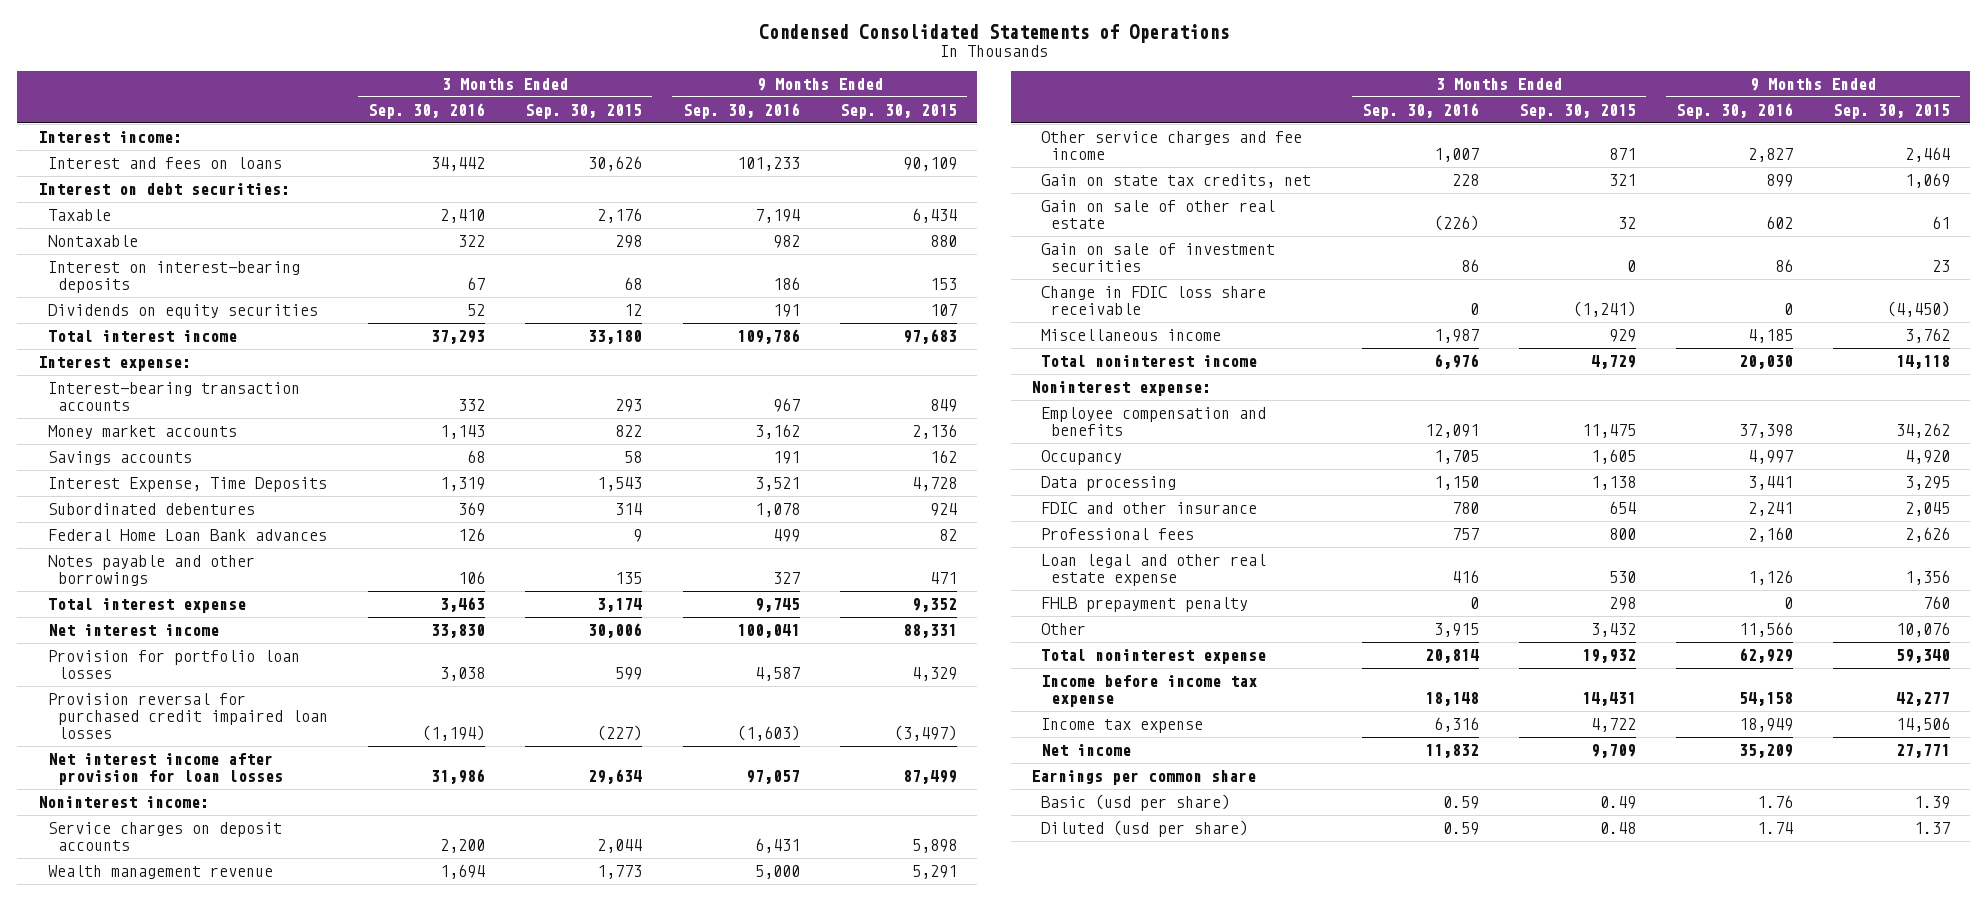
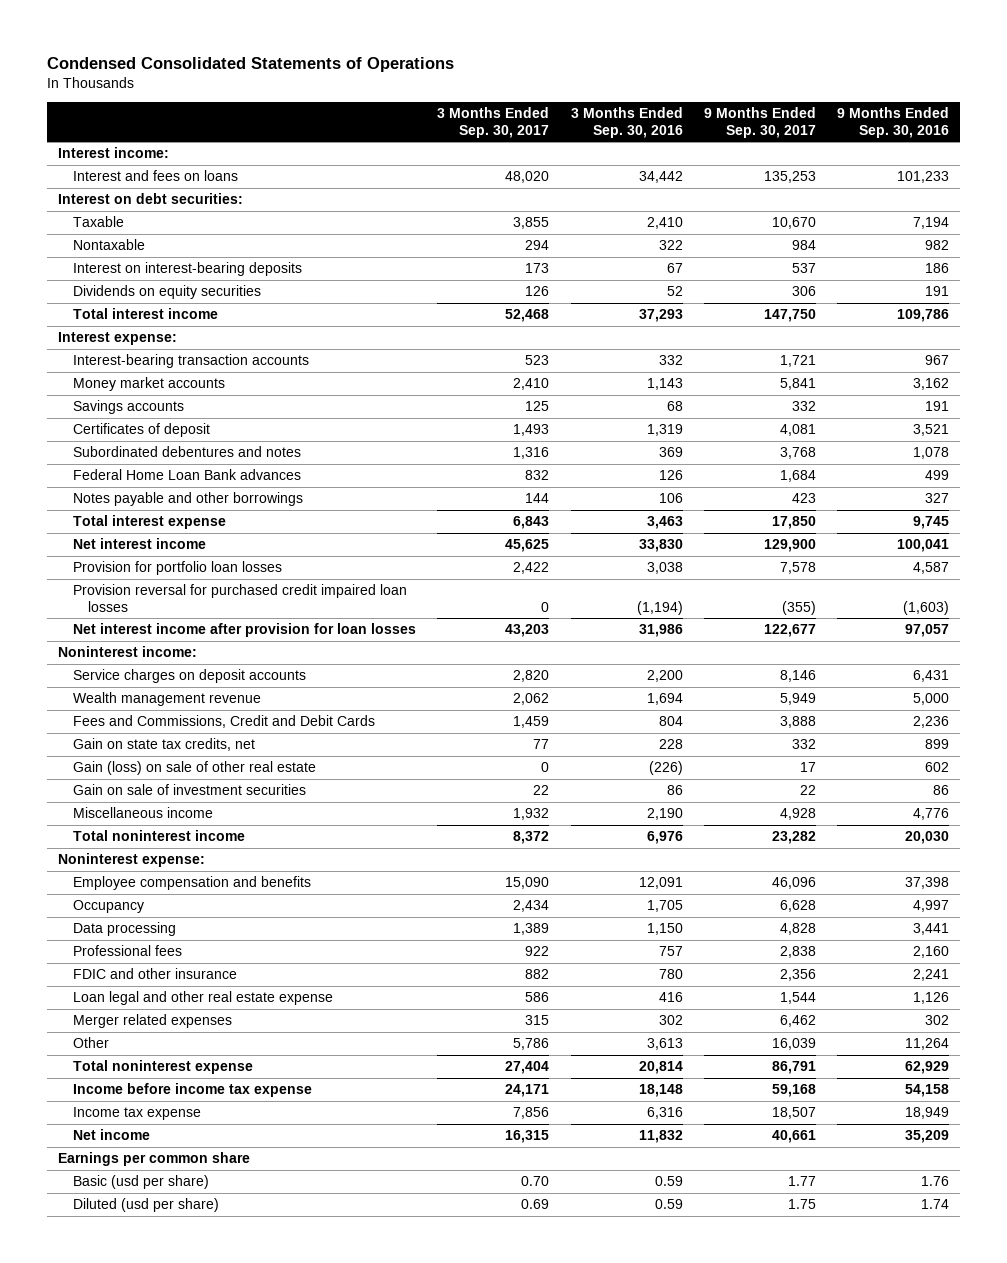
[525,103,643,119] Sep. 30, 2015 -> none
[839,103,957,119] Sep. 30, 2015 -> none
none -> [437,107,550,138] 3 Months Ended Sep. 30, 2017
none -> [703,107,816,138] 9 Months Ended Sep. 30, 2017
[47,477,327,493] Interest Expense, Time Deposits -> [72,423,210,438] Certificates of deposit
[47,503,255,516] Subordinated debentures -> [72,446,301,458] Subordinated debentures and notes
[1041,131,1303,161] Other service charges and fee income -> none
none -> [72,715,375,729] Fees and Commissions, Credit and Debit Cards
[1041,200,1276,230] Gain on sale of other real estate -> [72,761,316,776] Gain (loss) on sale of other real estate
[1041,286,1267,316] Change in FDIC loss share receivable -> none
[1433,329,1479,344] 1,987 -> [646,808,683,821] 2,190
[1748,329,1794,344] 4,185 -> [913,808,950,821] 4,776
[1041,502,1258,515] FDIC and other insurance -> [72,968,237,980] FDIC and other insurance
[1041,597,1249,613] FHLB prepayment penalty -> none
none -> [72,1014,232,1029] Merger related expenses
[1433,623,1479,638] 3,915 -> [646,1038,683,1051] 3,613
[1739,622,1794,638] 11,566 -> [905,1038,950,1051] 11,264

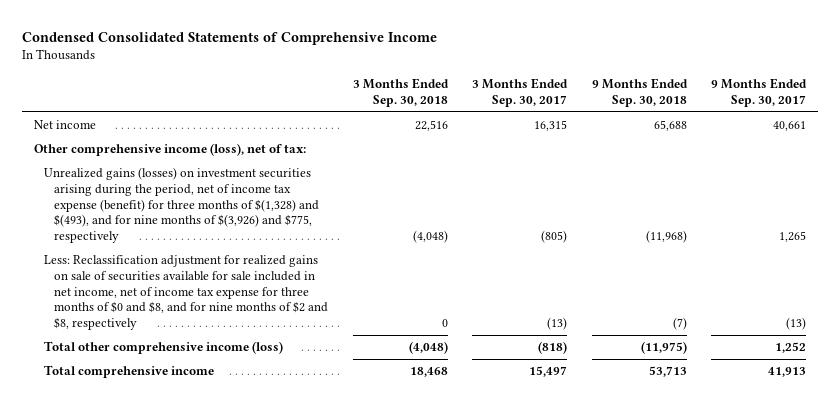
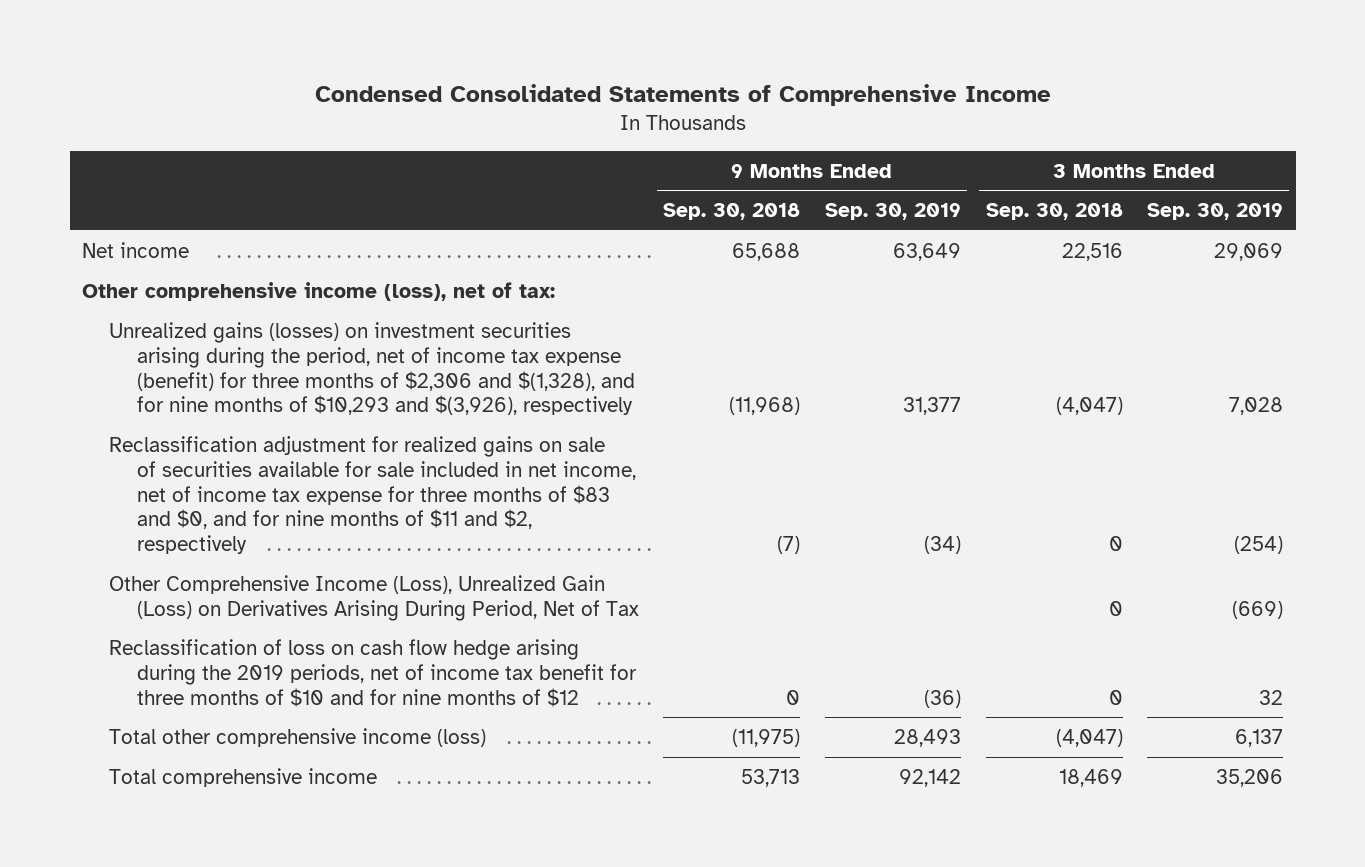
[472,78,569,107] 3 Months Ended Sep. 30, 2017 -> none
[710,78,807,107] 9 Months Ended Sep. 30, 2017 -> none
none -> [825,203,962,221] Sep. 30, 2019
none -> [1147,203,1284,221] Sep. 30, 2019
[44,167,320,244] Unrealized gains (losses) on investment securities arising during the period, net of income tax expense (benefit) for three months of $(1,328) and $(493), and for nine months of $(3,926) and $775, respectively -> [109,321,635,416] Unrealized gains (losses) on investment securities arising during the period, net of income tax expense (benefit) for three months of $2,306 and $(1,328), and for nine months of $10,293 and $(3,926), respectively
[412,230,448,244] (4,048) -> [1055,397,1123,416] (4,047)
[44,255,329,331] Less: Reclassification adjustment for realized gains on sale of securities available for sale included in net income, net of income tax expense for three months of $0 and $8, and for nine months of $2 and $8, respectively -> [109,435,636,555] Reclassification adjustment for realized gains on sale of securities available for sale included in net income, net of income tax expense for three months of $83 and $0, and for nine months of $11 and $2, respectively
none -> [109,574,639,621] Other Comprehensive Income (Loss), Unrealized Gain (Loss) on Derivatives Arising During Period, Net of Tax
none -> [109,638,637,707] Reclassification of loss on cash flow hedge arising during the 2019 periods, net of income tax benefit for three months of $10 and for nine months of $12
[408,341,448,355] (4,048) -> [1055,728,1123,747] (4,047)
[409,367,448,378] 18,468 -> [1058,768,1123,787] 18,469

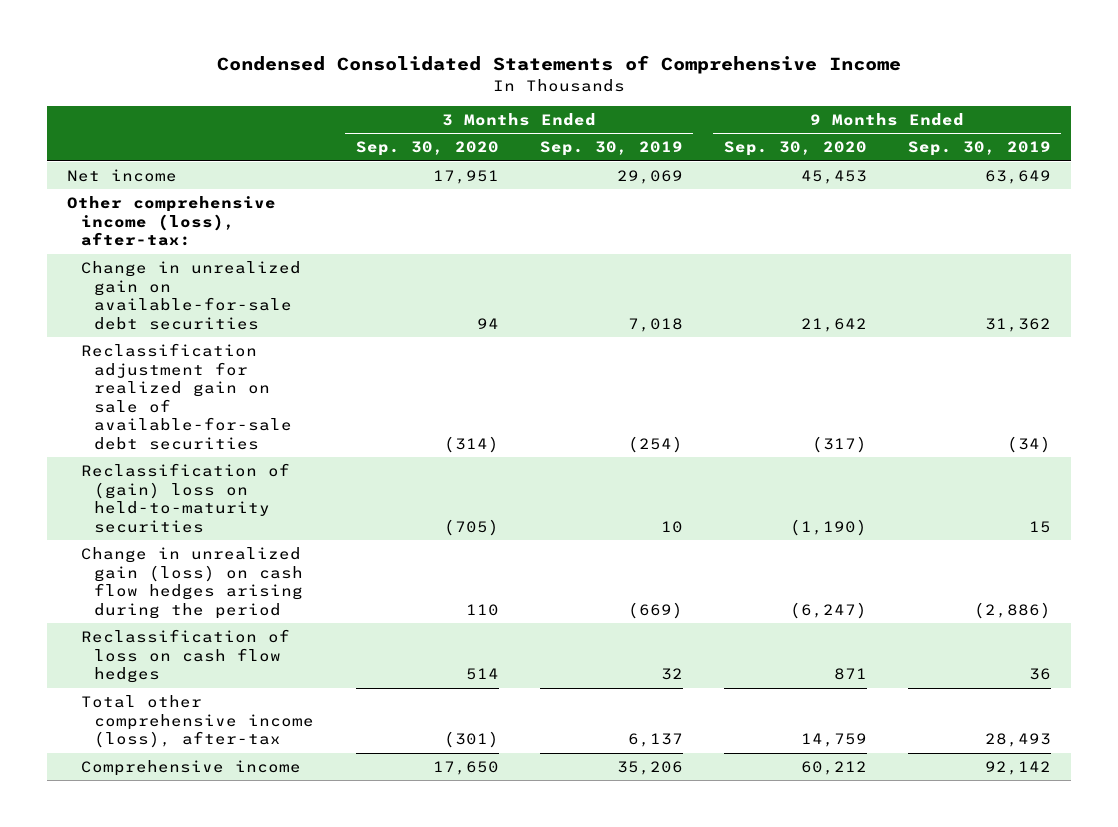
[663,203,801,221] Sep. 30, 2018 -> none
[985,203,1123,221] Sep. 30, 2018 -> none
none -> [355,141,499,157] Sep. 30, 2020
none -> [723,141,867,157] Sep. 30, 2020
[109,321,635,416] Unrealized gains (losses) on investment securities arising during the period, net of income tax expense (benefit) for three months of $2,306 and $(1,328), and for nine months of $10,293 and $(3,926), respectively -> none
[109,574,639,621] Other Comprehensive Income (Loss), Unrealized Gain (Loss) on Derivatives Arising During Period, Net of Tax -> none
[109,638,637,707] Reclassification of loss on cash flow hedge arising during the 2019 periods, net of income tax benefit for three months of $10 and for nine months of $12 -> none
[81,281,555,301] Other comprehensive income (loss), net of tax: -> [67,196,277,247] Other comprehensive income (loss), after-tax:
none -> [80,261,301,330] Change in unrealized gain on available-for-sale debt securities
[109,435,636,555] Reclassification adjustment for realized gains on sale of securities available for sale included in net income, net of income tax expense for three months of $83 and $0, and for nine months of $11 and $2, respectively -> [80,343,293,450] Reclassification adjustment for realized gain on sale of available-for-sale debt securities
none -> [80,463,290,533] Reclassification of (gain) loss on held-to-maturity securities
none -> [80,547,304,619] Change in unrealized gain (loss) on cash flow hedges arising during the period
none -> [80,629,290,684] Reclassification of loss on cash flow hedges
[109,727,487,747] Total other comprehensive income (loss) -> [80,695,315,749] Total other comprehensive income (loss), after-tax
[109,767,378,787] Total comprehensive income -> [80,760,301,777] Comprehensive income

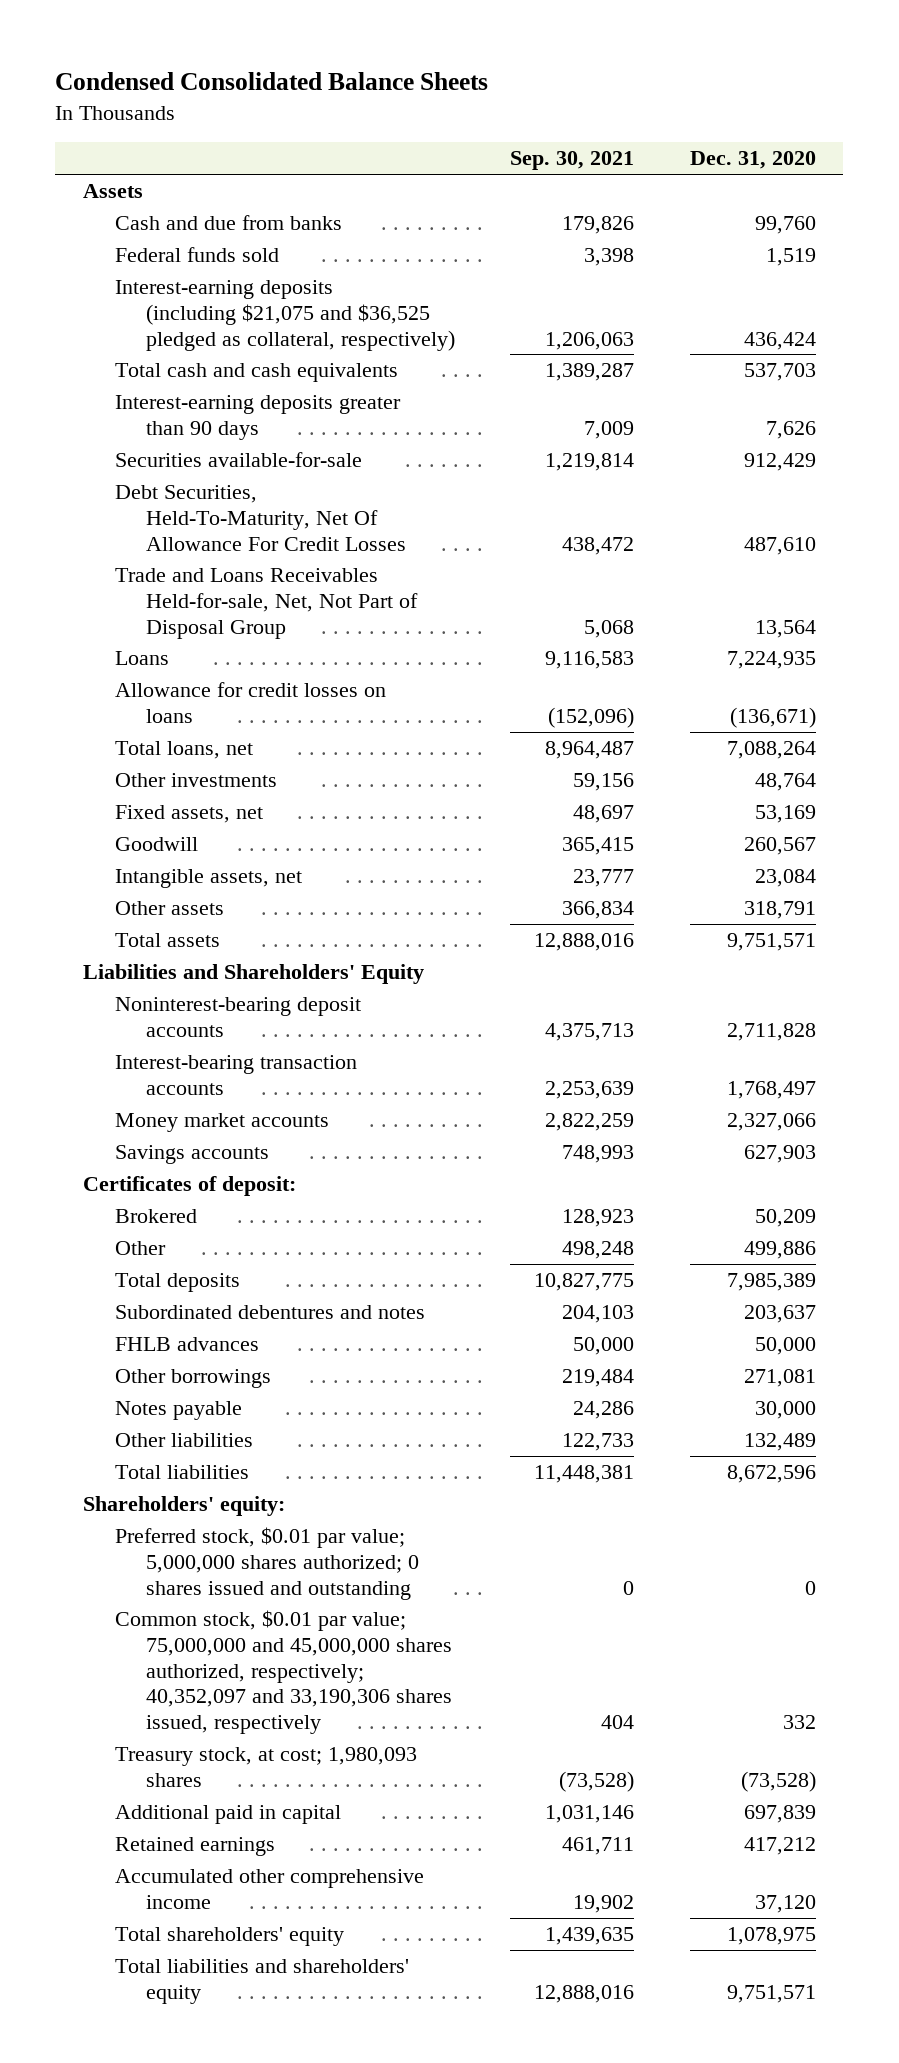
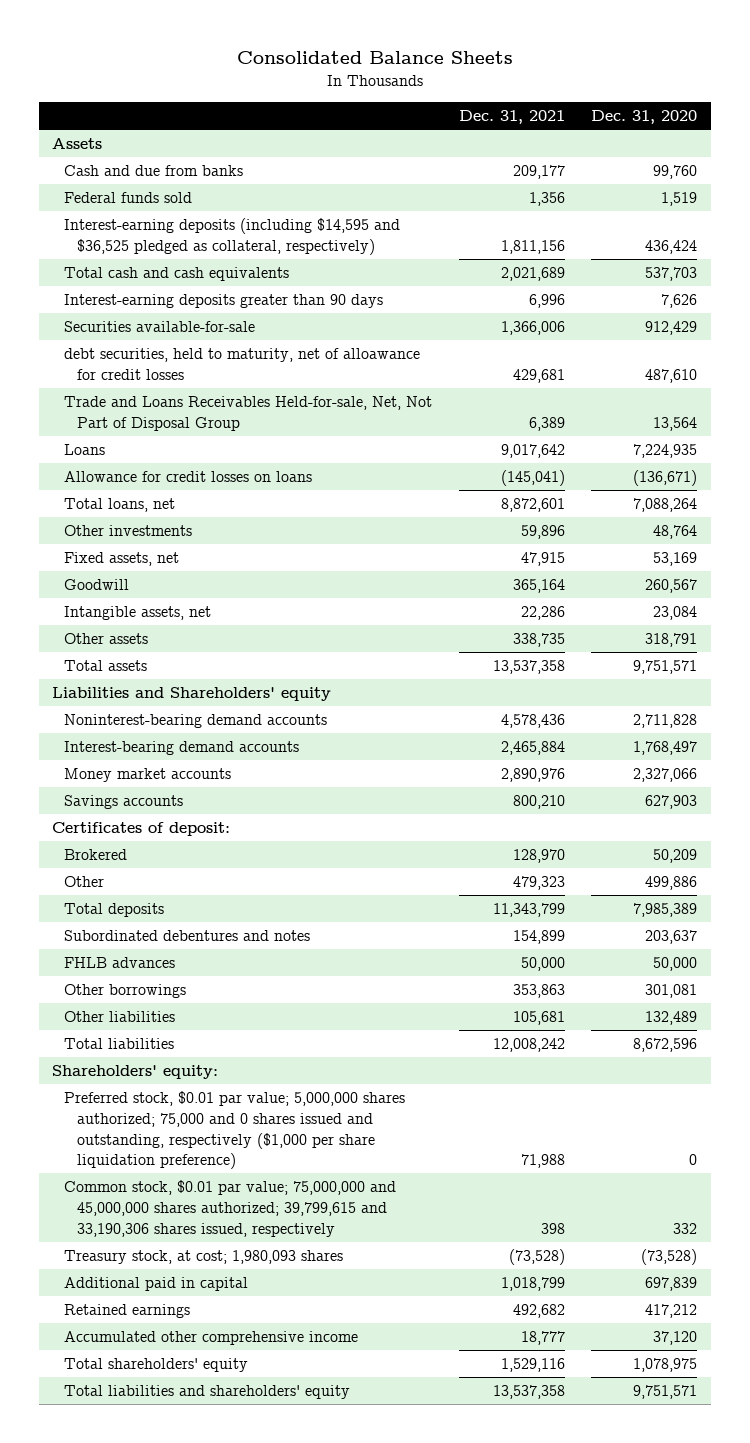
[55,71,489,90] Condensed Consolidated Balance Sheets -> [236,51,513,65] Consolidated Balance Sheets
[510,151,635,171] Sep. 30, 2021 -> none
none -> [458,110,565,125] Dec. 31, 2021
[114,280,455,351] Interest-earning deposits (including $21,075 and $36,525 pledged as collateral, respectively) -> [64,218,401,255] Interest-earning deposits (including $14,595 and $36,525 pledged as collateral, respectively)
[114,485,406,551] Debt Securities, Held-To-Maturity, Net Of Allowance For Credit Losses -> [64,348,421,380] debt securities, held to maturity, net of alloawance for credit losses
[83,964,425,985] Liabilities and Shareholders' Equity -> [52,687,332,702] Liabilities and Shareholders' equity
[114,997,361,1037] Noninterest-bearing deposit accounts -> [64,714,328,729] Noninterest-bearing demand accounts
[114,1055,357,1095] Interest-bearing transaction accounts -> [64,741,300,756] Interest-bearing demand accounts
[114,1401,242,1421] Notes payable -> none
[743,1369,816,1388] 271,081 -> [645,984,698,999] 301,081
[114,1527,419,1600] Preferred stock, $0.01 par value; 5,000,000 shares authorized; 0 shares issued and outstanding -> [64,1091,406,1170] Preferred stock, $0.01 par value; 5,000,000 shares authorized; 75,000 and 0 shares issued and outstanding, respectively ($1,000 per share liquidation preference)
[114,1610,452,1734] Common stock, $0.01 par value; 75,000,000 and 45,000,000 shares authorized, respectively; 40,352,097 and 33,190,306 shares issued, respectively -> [64,1180,397,1237] Common stock, $0.01 par value; 75,000,000 and 45,000,000 shares authorized; 39,799,615 and 33,190,306 shares issued, respectively

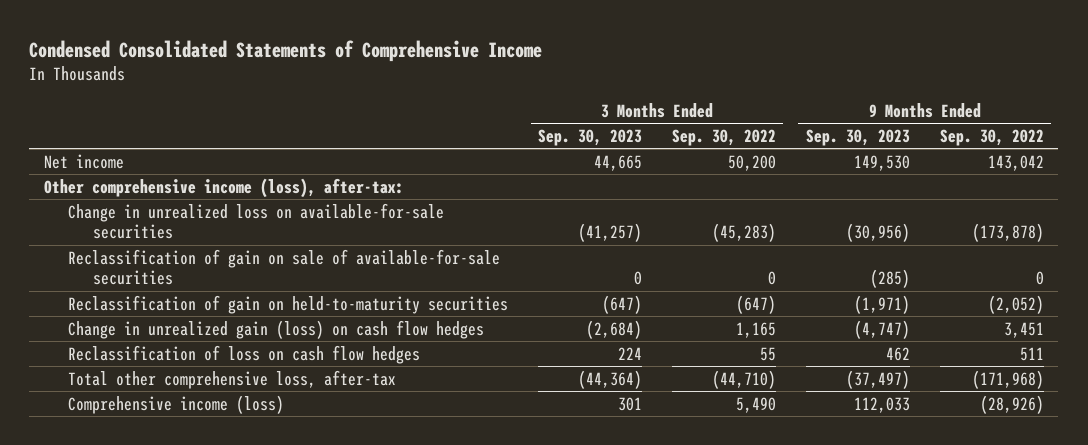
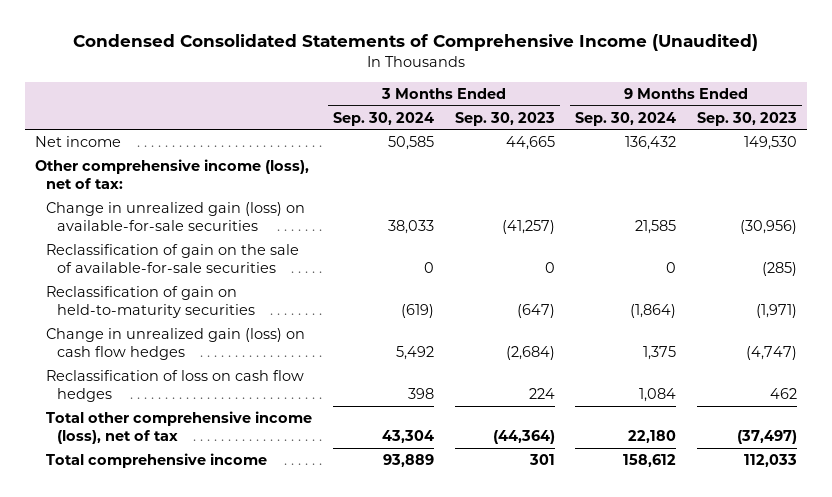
[29,39,543,62] Condensed Consolidated Statements of Comprehensive Income -> [72,34,758,52] Condensed Consolidated Statements of Comprehensive Income (Unaudited)
[672,128,777,146] Sep. 30, 2022 -> none
[939,128,1044,146] Sep. 30, 2022 -> none
none -> [332,111,434,126] Sep. 30, 2024
none -> [575,111,677,126] Sep. 30, 2024
[44,177,405,198] Other comprehensive income (loss), after-tax: -> [35,159,310,190] Other comprehensive income (loss), net of tax:
[68,202,445,240] Change in unrealized loss on available-for-sale securities -> [46,202,306,232] Change in unrealized gain (loss) on available-for-sale securities
[68,248,501,286] Reclassification of gain on sale of available-for-sale securities -> [46,244,300,274] Reclassification of gain on the sale of available-for-sale securities
[68,369,397,389] Total other comprehensive loss, after-tax -> [46,411,313,445] Total other comprehensive income (loss), net of tax
[68,394,285,414] Comprehensive income (loss) -> [46,453,268,469] Total comprehensive income

